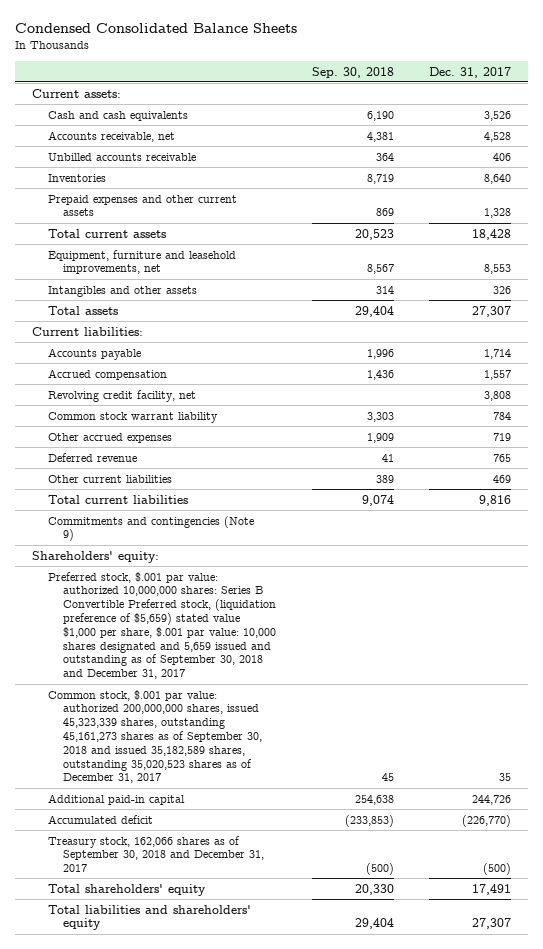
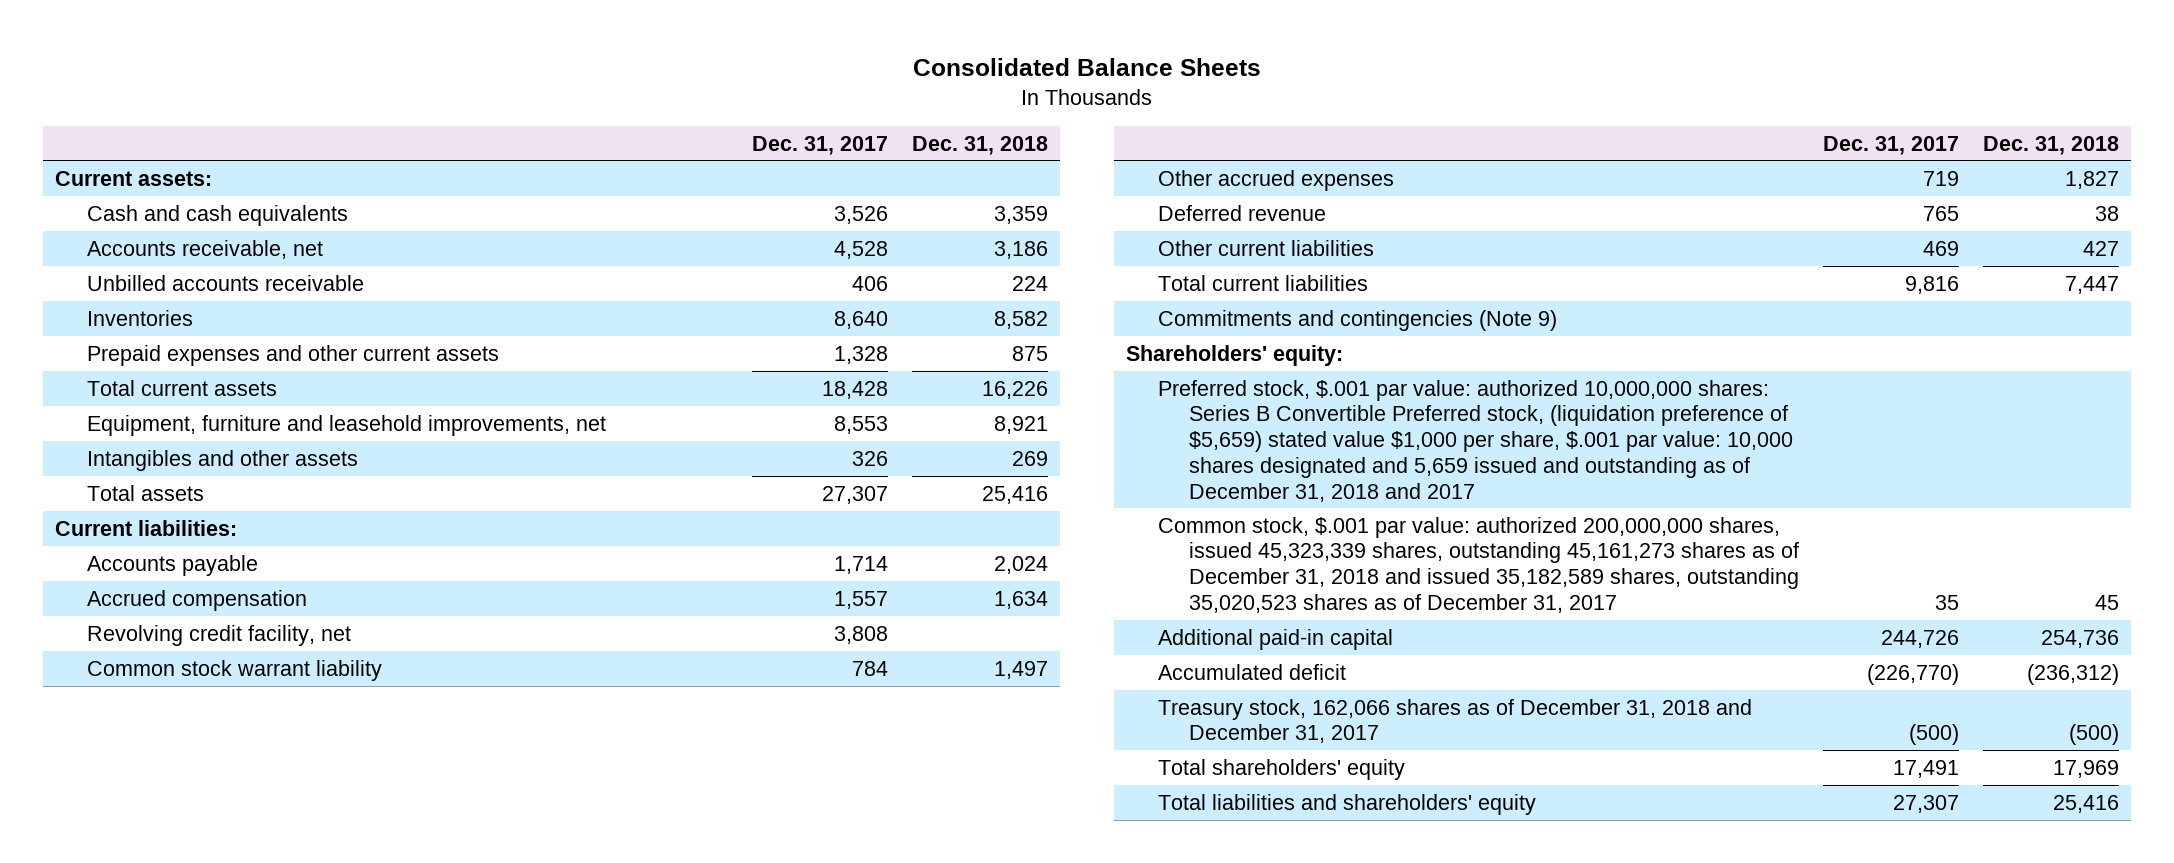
[14,23,297,34] Condensed Consolidated Balance Sheets -> [913,57,1262,76] Consolidated Balance Sheets
[311,66,394,78] Sep. 30, 2018 -> none
none -> [912,135,1049,155] Dec. 31, 2018
[47,571,277,680] Preferred stock, $.001 par value: authorized 10,000,000 shares: Series B Convertible Preferred stock, (liquidation preference of $5,659) stated value $1,000 per share, $.001 par value: 10,000 shares designated and 5,659 issued and outstanding as of September 30, 2018 and December 31, 2017 -> [1157,379,1794,502] Preferred stock, $.001 par value: authorized 10,000,000 shares: Series B Convertible Preferred stock, (liquidation preference of $5,659) stated value $1,000 per share, $.001 par value: 10,000 shares designated and 5,659 issued and outstanding as of December 31, 2018 and 2017
[47,689,263,784] Common stock, $.001 par value: authorized 200,000,000 shares, issued 45,323,339 shares, outstanding 45,161,273 shares as of September 30, 2018 and issued 35,182,589 shares, outstanding 35,020,523 shares as of December 31, 2017 -> [1157,516,1800,613] Common stock, $.001 par value: authorized 200,000,000 shares, issued 45,323,339 shares, outstanding 45,161,273 shares as of December 31, 2018 and issued 35,182,589 shares, outstanding 35,020,523 shares as of December 31, 2017
[47,835,265,873] Treasury stock, 162,066 shares as of September 30, 2018 and December 31, 2017 -> [1157,698,1752,744] Treasury stock, 162,066 shares as of December 31, 2018 and December 31, 2017

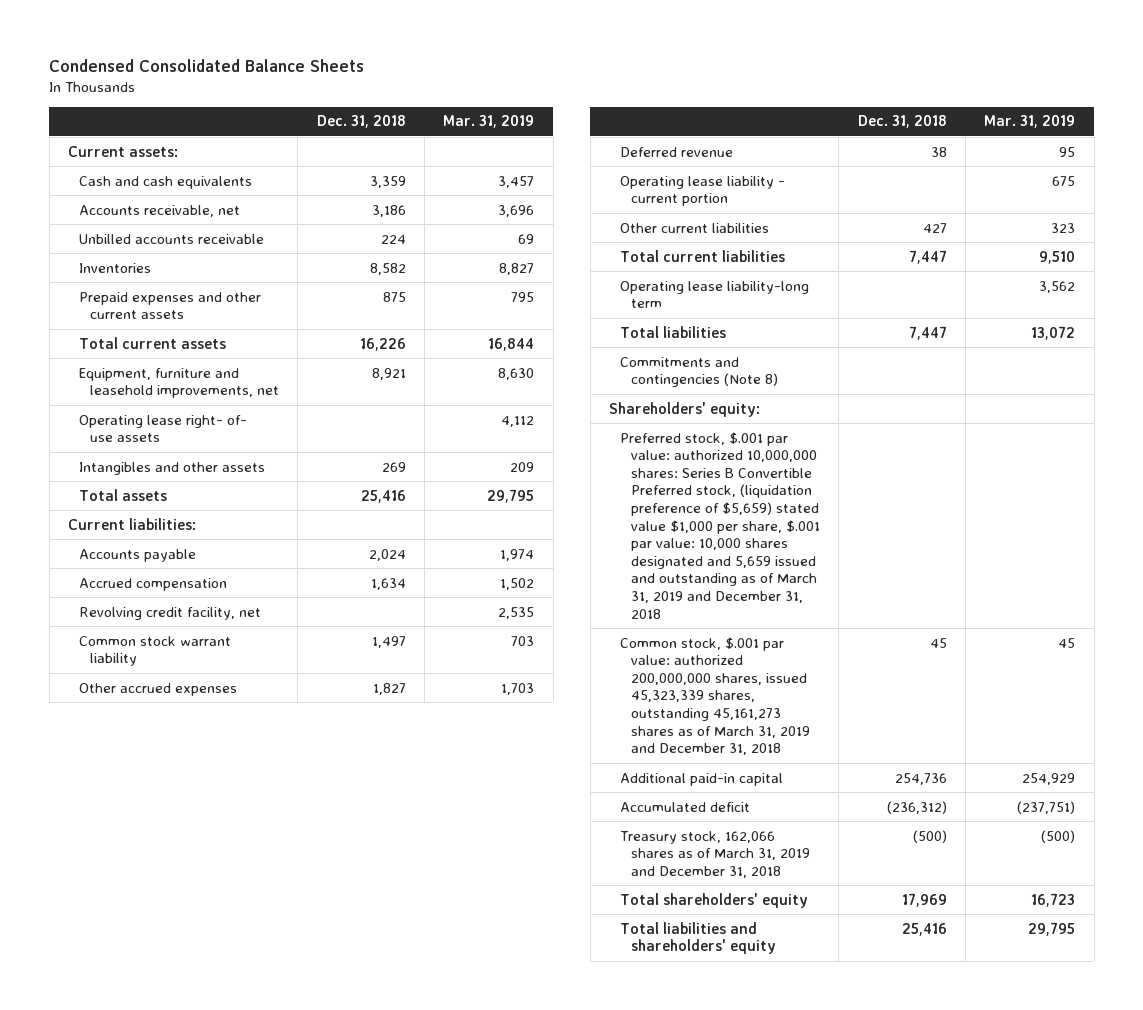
[913,57,1262,76] Consolidated Balance Sheets -> [49,58,365,72] Condensed Consolidated Balance Sheets
[752,135,889,155] Dec. 31, 2017 -> none
none -> [443,115,535,129] Mar. 31, 2019
none -> [78,414,247,443] Operating lease right- of- use assets
none -> [619,175,785,207] Operating lease liability - current portion
none -> [619,280,809,309] Operating lease liability-long term
none -> [619,325,726,338] Total liabilities
[1157,309,1557,331] Commitments and contingencies (Note 9) -> [619,356,778,388] Commitments and contingencies (Note 8)
[1157,379,1794,502] Preferred stock, $.001 par value: authorized 10,000,000 shares: Series B Convertible Preferred stock, (liquidation preference of $5,659) stated value $1,000 per share, $.001 par value: 10,000 shares designated and 5,659 issued and outstanding as of December 31, 2018 and 2017 -> [619,431,820,619] Preferred stock, $.001 par value: authorized 10,000,000 shares: Series B Convertible Preferred stock, (liquidation preference of $5,659) stated value $1,000 per share, $.001 par value: 10,000 shares designated and 5,659 issued and outstanding as of March 31, 2019 and December 31, 2018
[1157,516,1800,613] Common stock, $.001 par value: authorized 200,000,000 shares, issued 45,323,339 shares, outstanding 45,161,273 shares as of December 31, 2018 and issued 35,182,589 shares, outstanding 35,020,523 shares as of December 31, 2017 -> [619,636,810,756] Common stock, $.001 par value: authorized 200,000,000 shares, issued 45,323,339 shares, outstanding 45,161,273 shares as of March 31, 2019 and December 31, 2018
[1157,698,1752,744] Treasury stock, 162,066 shares as of December 31, 2018 and December 31, 2017 -> [619,830,810,878] Treasury stock, 162,066 shares as of March 31, 2019 and December 31, 2018

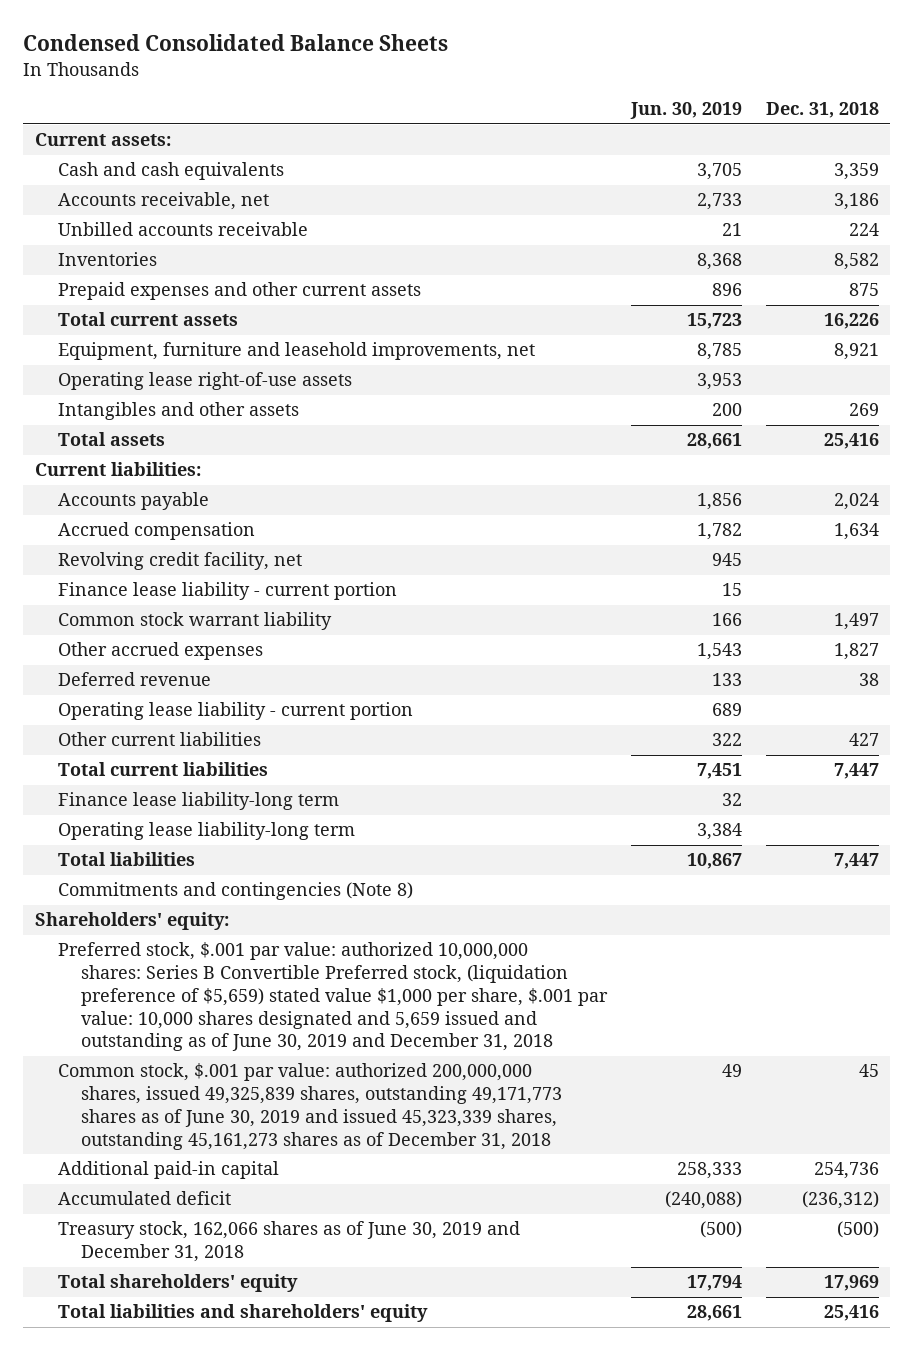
[443,115,535,129] Mar. 31, 2019 -> none
none -> [629,102,742,120] Jun. 30, 2019
[78,414,247,443] Operating lease right- of- use assets -> [57,372,352,391] Operating lease right-of-use assets
none -> [57,582,397,601] Finance lease liability - current portion
none -> [57,792,339,811] Finance lease liability-long term
[619,431,820,619] Preferred stock, $.001 par value: authorized 10,000,000 shares: Series B Convertible Preferred stock, (liquidation preference of $5,659) stated value $1,000 per share, $.001 par value: 10,000 shares designated and 5,659 issued and outstanding as of March 31, 2019 and December 31, 2018 -> [57,942,609,1052] Preferred stock, $.001 par value: authorized 10,000,000 shares: Series B Convertible Preferred stock, (liquidation preference of $5,659) stated value $1,000 per share, $.001 par value: 10,000 shares designated and 5,659 issued and outstanding as of June 30, 2019 and December 31, 2018
[619,636,810,756] Common stock, $.001 par value: authorized 200,000,000 shares, issued 45,323,339 shares, outstanding 45,161,273 shares as of March 31, 2019 and December 31, 2018 -> [57,1063,563,1150] Common stock, $.001 par value: authorized 200,000,000 shares, issued 49,325,839 shares, outstanding 49,171,773 shares as of June 30, 2019 and issued 45,323,339 shares, outstanding 45,161,273 shares as of December 31, 2018
[619,830,810,878] Treasury stock, 162,066 shares as of March 31, 2019 and December 31, 2018 -> [57,1221,520,1263] Treasury stock, 162,066 shares as of June 30, 2019 and December 31, 2018

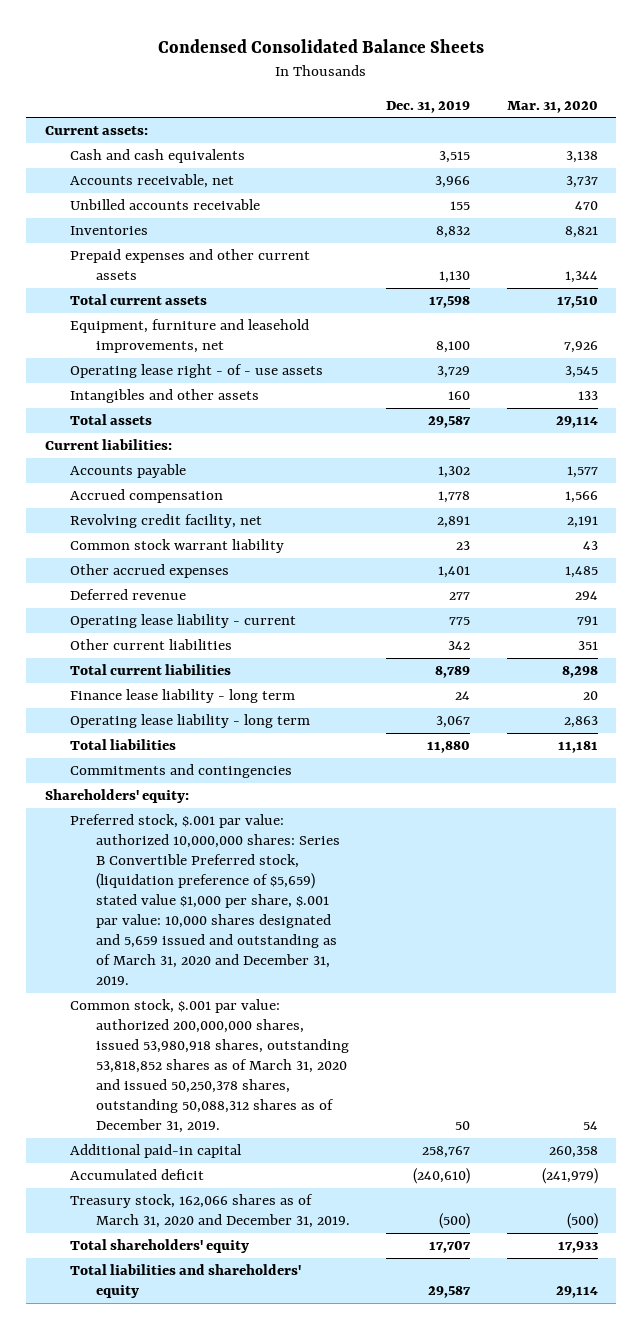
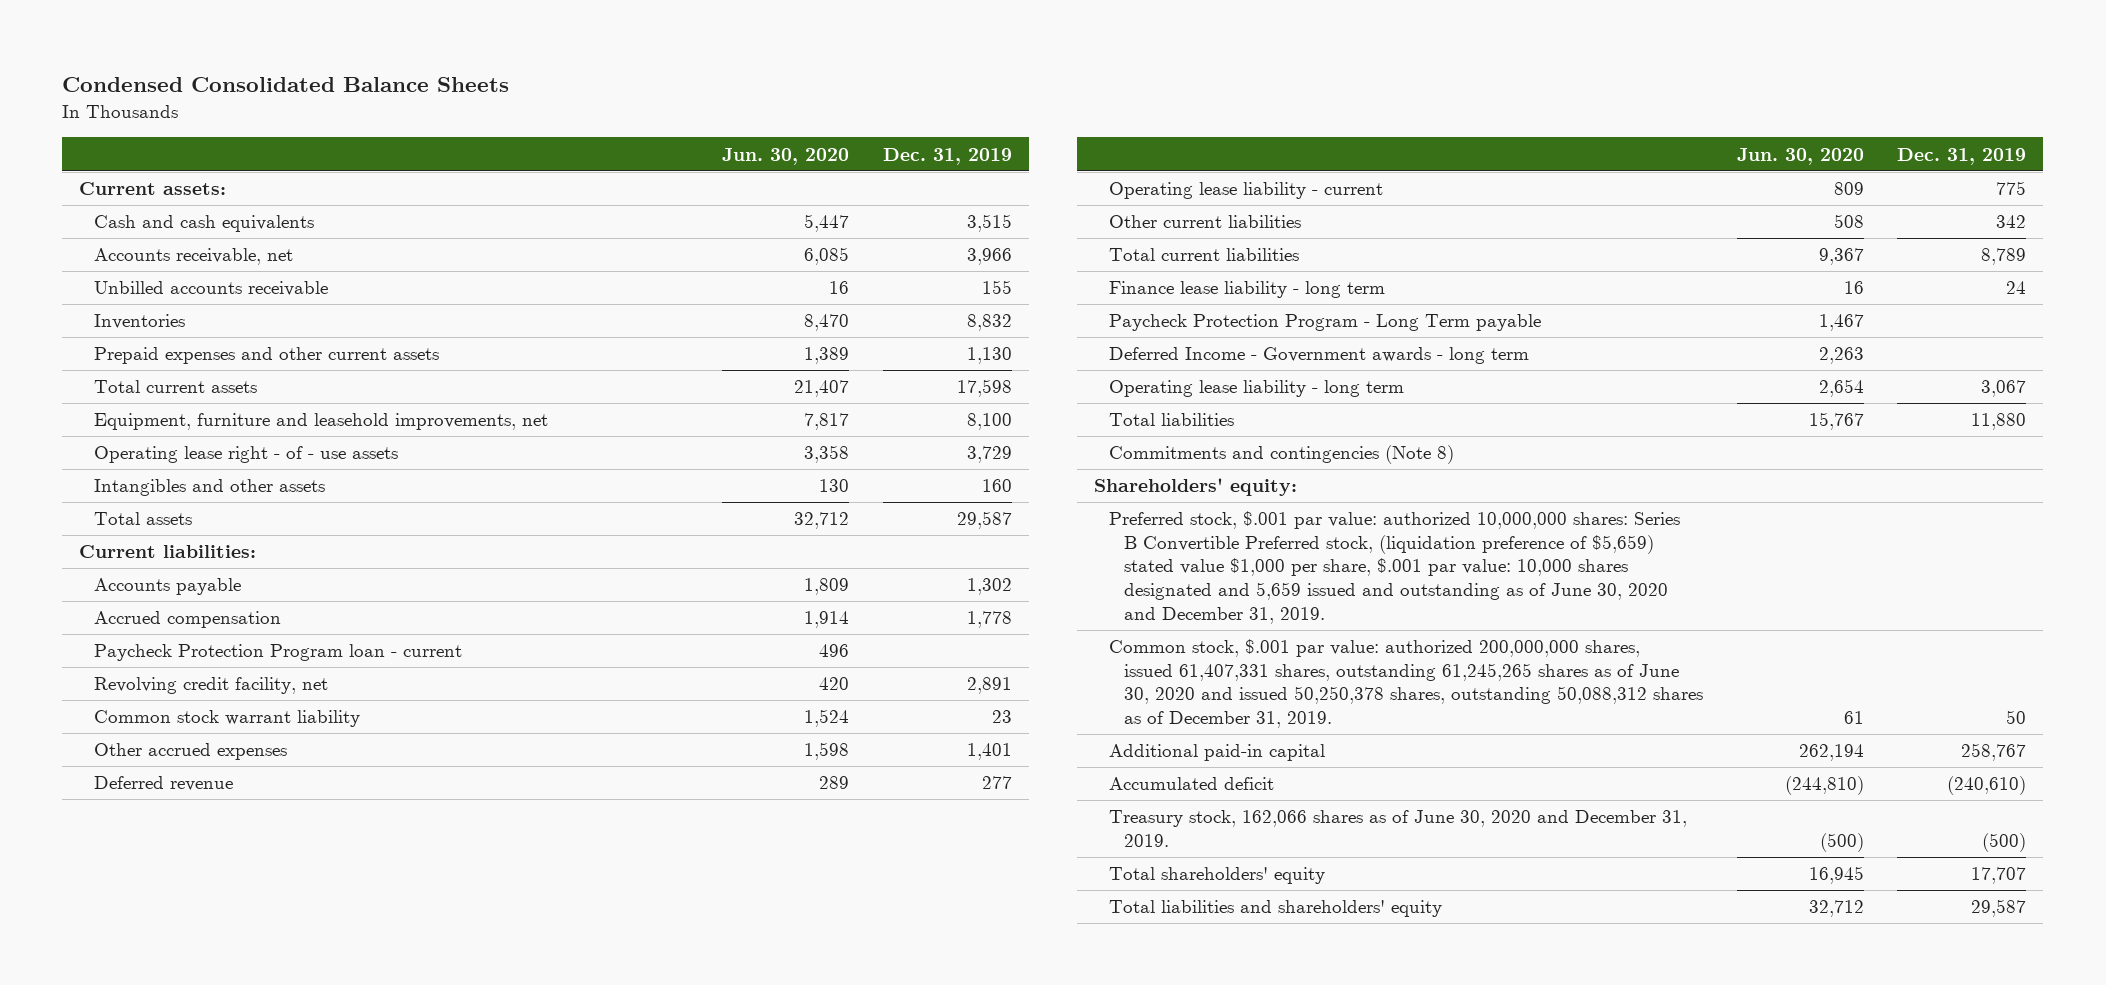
[506,100,598,113] Mar. 31, 2020 -> none
none -> [722,147,850,165] Jun. 30, 2020
none -> [94,644,463,662] Paycheck Protection Program loan - current
none -> [1108,314,1541,332] Paycheck Protection Program - Long Term payable
none -> [1108,347,1529,365] Deferred Income - Government awards - long term
[70,764,293,779] Commitments and contingencies -> [1108,445,1454,465] Commitments and contingencies (Note 8)
[70,814,340,986] Preferred stock, $.001 par value: authorized 10,000,000 shares: Series B Convertible Preferred stock, (liquidation preference of $5,659) stated value $1,000 per share, $.001 par value: 10,000 shares designated and 5,659 issued and outstanding as of March 31, 2020 and December 31, 2019. -> [1108,511,1680,624] Preferred stock, $.001 par value: authorized 10,000,000 shares: Series B Convertible Preferred stock, (liquidation preference of $5,659) stated value $1,000 per share, $.001 par value: 10,000 shares designated and 5,659 issued and outstanding as of June 30, 2020 and December 31, 2019.
[70,999,349,1134] Common stock, $.001 par value: authorized 200,000,000 shares, issued 53,980,918 shares, outstanding 53,818,852 shares as of March 31, 2020 and issued 50,250,378 shares, outstanding 50,088,312 shares as of December 31, 2019. -> [1108,639,1703,729] Common stock, $.001 par value: authorized 200,000,000 shares, issued 61,407,331 shares, outstanding 61,245,265 shares as of June 30, 2020 and issued 50,250,378 shares, outstanding 50,088,312 shares as of December 31, 2019.
[70,1194,350,1229] Treasury stock, 162,066 shares as of March 31, 2020 and December 31, 2019. -> [1108,810,1687,847] Treasury stock, 162,066 shares as of June 30, 2020 and December 31, 2019.

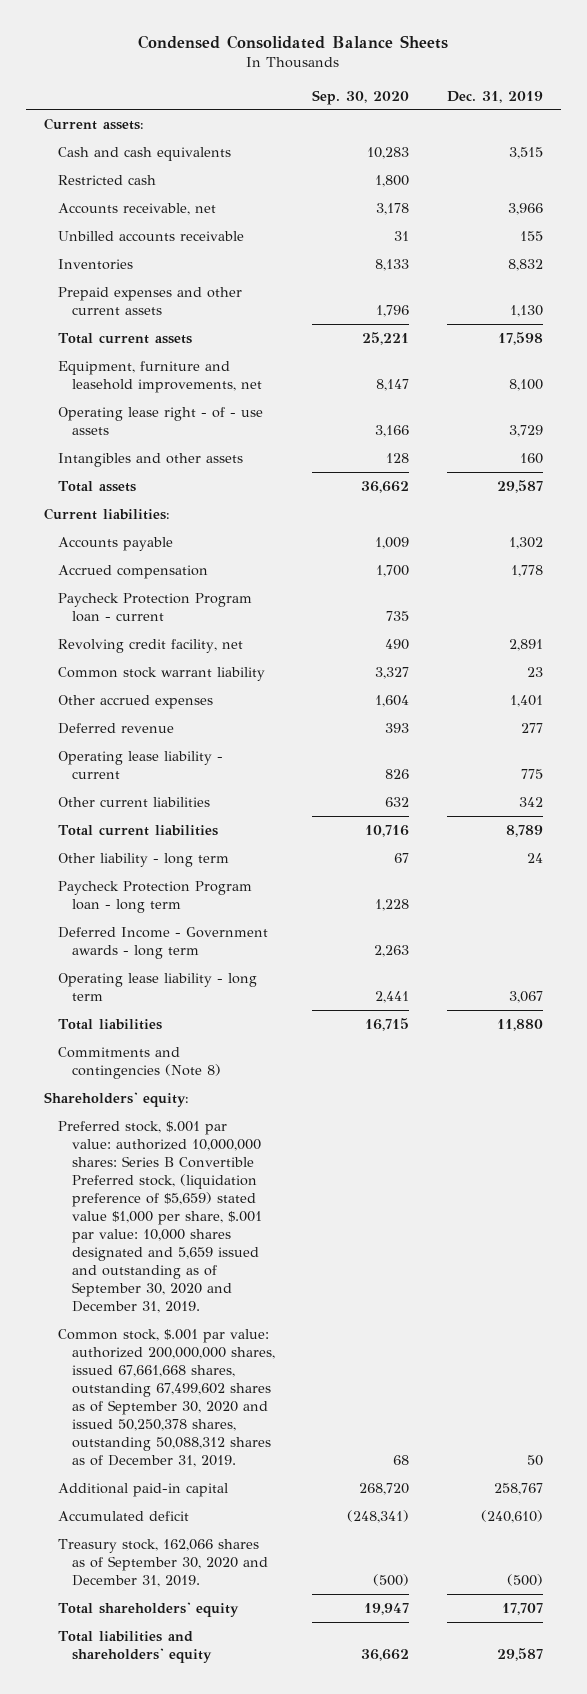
[722,147,850,165] Jun. 30, 2020 -> none
none -> [312,89,410,105] Sep. 30, 2020
none -> [58,174,157,185] Restricted cash
[1108,281,1385,299] Finance lease liability - long term -> [58,852,230,867] Other liability - long term
[1108,314,1541,332] Paycheck Protection Program - Long Term payable -> [58,880,253,913] Paycheck Protection Program loan - long term
[1108,511,1680,624] Preferred stock, $.001 par value: authorized 10,000,000 shares: Series B Convertible Preferred stock, (liquidation preference of $5,659) stated value $1,000 per share, $.001 par value: 10,000 shares designated and 5,659 issued and outstanding as of June 30, 2020 and December 31, 2019. -> [58,1120,263,1314] Preferred stock, $.001 par value: authorized 10,000,000 shares: Series B Convertible Preferred stock, (liquidation preference of $5,659) stated value $1,000 per share, $.001 par value: 10,000 shares designated and 5,659 issued and outstanding as of September 30, 2020 and December 31, 2019.
[1108,639,1703,729] Common stock, $.001 par value: authorized 200,000,000 shares, issued 61,407,331 shares, outstanding 61,245,265 shares as of June 30, 2020 and issued 50,250,378 shares, outstanding 50,088,312 shares as of December 31, 2019. -> [58,1328,276,1468] Common stock, $.001 par value: authorized 200,000,000 shares, issued 67,661,668 shares, outstanding 67,499,602 shares as of September 30, 2020 and issued 50,250,378 shares, outstanding 50,088,312 shares as of December 31, 2019.
[1108,810,1687,847] Treasury stock, 162,066 shares as of June 30, 2020 and December 31, 2019. -> [58,1538,269,1587] Treasury stock, 162,066 shares as of September 30, 2020 and December 31, 2019.

